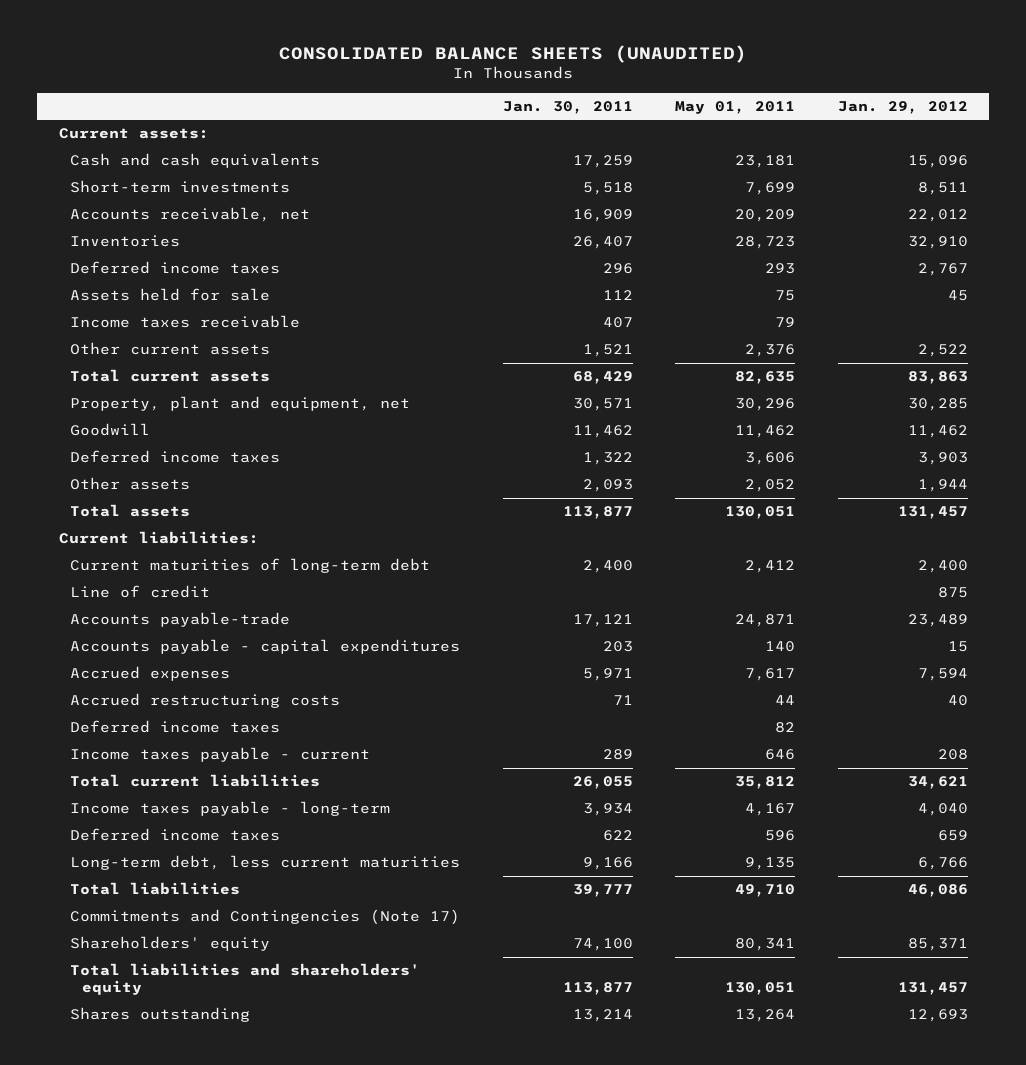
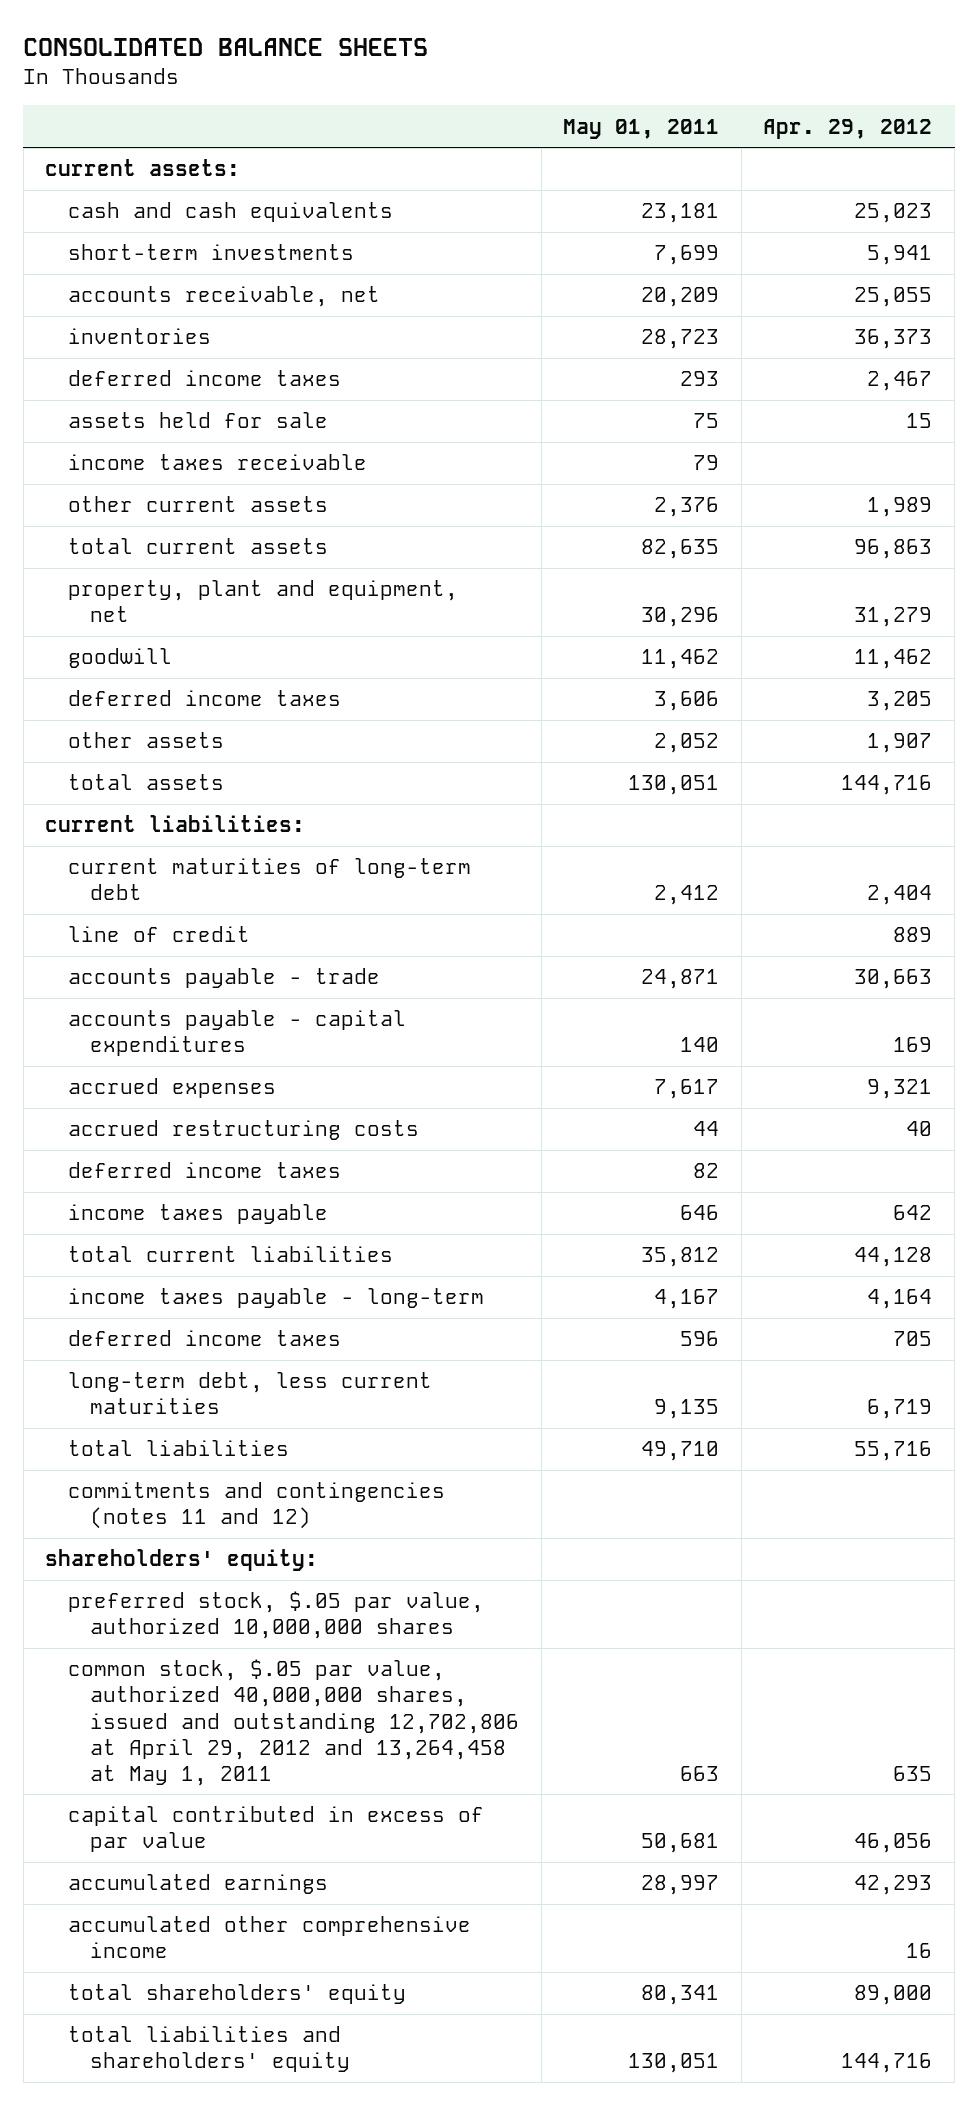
[279,45,748,64] CONSOLIDATED BALANCE SHEETS (UNAUDITED) -> [23,37,429,56] CONSOLIDATED BALANCE SHEETS
[502,100,633,114] Jan. 30, 2011 -> none
[837,100,968,114] Jan. 29, 2012 -> none
none -> [763,118,933,139] Apr. 29, 2012
[70,1007,251,1023] Shares outstanding -> none
[58,128,209,140] Current assets: -> [45,159,241,177] current assets:
[70,153,321,169] Cash and cash equivalents -> [67,202,393,223] cash and cash equivalents
[70,180,291,194] Short-term investments -> [67,244,354,261] short-term investments
[70,207,311,223] Accounts receivable, net -> [67,286,380,308] accounts receivable, net
[70,235,181,248] Inventories -> [67,328,211,345] inventories
[70,261,281,275] Deferred income taxes -> [67,370,341,387] deferred income taxes
[70,288,271,302] Assets held for sale -> [67,412,328,429] assets held for sale
[70,315,301,329] Income taxes receivable -> [67,454,367,471] income taxes receivable
[70,342,271,356] Other current assets -> [67,496,328,513] other current assets
[70,369,271,383] Total current assets -> [67,538,328,555] total current assets
[70,396,411,412] Property, plant and equipment, net -> [67,580,458,623] property, plant and equipment, net
[70,423,151,437] Goodwill -> [67,648,172,669] goodwill
[70,450,281,464] Deferred income taxes -> [67,690,341,707] deferred income taxes
[70,477,191,491] Other assets -> [67,732,224,749] other assets
[70,504,191,518] Total assets -> [67,774,224,791] total assets
[58,531,259,545] Current liabilities: -> [45,815,306,833] current liabilities:
[70,558,431,574] Current maturities of long-term debt -> [67,858,471,901] current maturities of long-term debt
[70,585,211,599] Line of credit -> [67,926,250,943] line of credit
[70,612,291,628] Accounts payable-trade -> [67,968,380,989] accounts payable - trade
[70,639,461,655] Accounts payable - capital expenditures -> [67,1010,406,1057] accounts payable - capital expenditures
[70,666,231,682] Accrued expenses -> [67,1078,276,1099] accrued expenses
[70,693,341,709] Accrued restructuring costs -> [67,1120,419,1141] accrued restructuring costs
[70,720,281,734] Deferred income taxes -> [67,1162,341,1179] deferred income taxes
[70,747,371,763] Income taxes payable - current -> [67,1204,328,1225] income taxes payable
[70,774,321,788] Total current liabilities -> [67,1246,393,1263] total current liabilities
[70,801,391,817] Income taxes payable - long-term -> [67,1288,484,1309] income taxes payable - long-term
[70,828,281,842] Deferred income taxes -> [67,1330,341,1347] deferred income taxes
[70,855,461,871] Long-term debt, less current maturities -> [67,1372,432,1415] long-term debt, less current maturities
[70,882,241,896] Total liabilities -> [67,1440,289,1457] total liabilities
[70,909,461,926] Commitments and Contingencies (Note 17) -> [67,1482,445,1530] commitments and contingencies (notes 11 and 12)
none -> [45,1549,319,1572] shareholders' equity:
none -> [67,1591,484,1640] preferred stock, $.05 par value, authorized 10,000,000 shares
none -> [67,1659,520,1786] common stock, $.05 par value, authorized 40,000,000 shares, issued and outstanding 12,702,806 at April 29, 2012 and 13,264,458 at May 1, 2011
none -> [67,1806,484,1853] capital contributed in excess of par value
none -> [67,1874,328,1895] accumulated earnings
none -> [67,1916,471,1959] accumulated other comprehensive income
[70,936,271,952] Shareholders' equity -> [67,1984,406,2005] total shareholders' equity
[70,963,421,996] Total liabilities and shareholders' equity -> [67,2026,351,2073] total liabilities and shareholders' equity

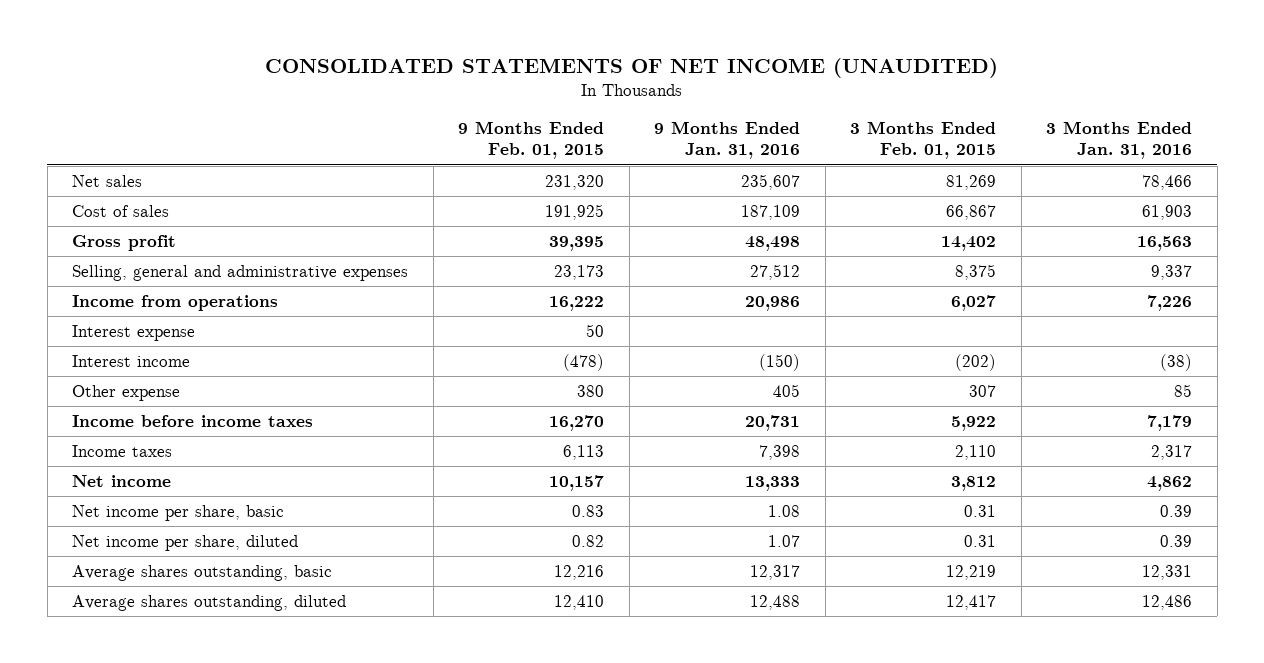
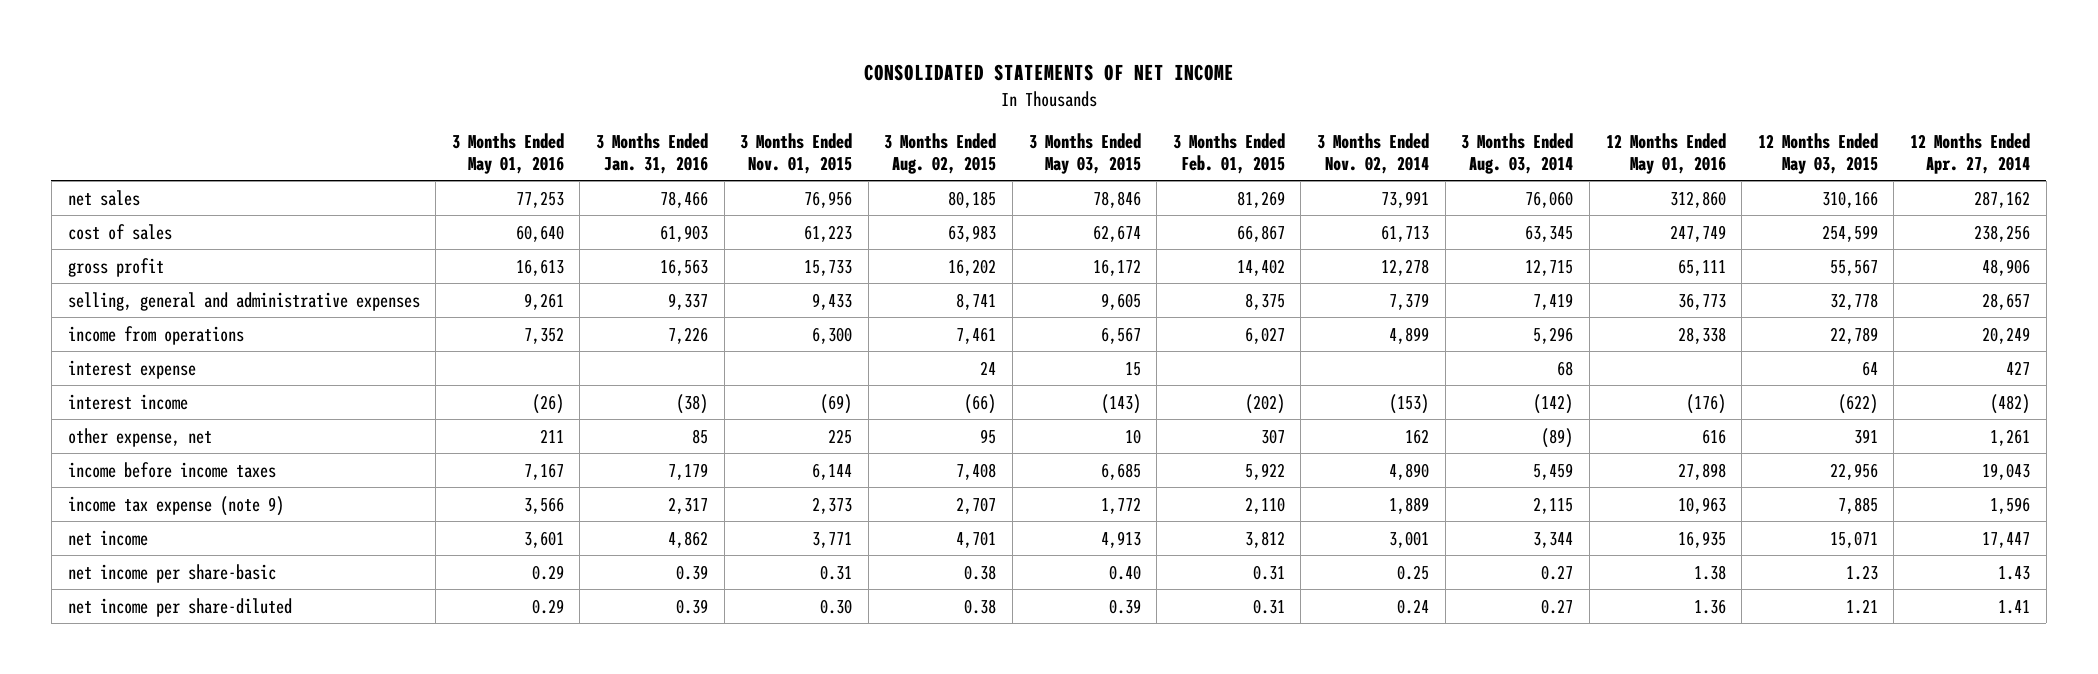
[265,58,999,79] CONSOLIDATED STATEMENTS OF NET INCOME (UNAUDITED) -> [863,64,1234,82] CONSOLIDATED STATEMENTS OF NET INCOME
[458,121,605,160] 9 Months Ended Feb. 01, 2015 -> none
[654,121,801,160] 9 Months Ended Jan. 31, 2016 -> none
none -> [451,132,564,174] 3 Months Ended May 01, 2016
none -> [740,132,853,174] 3 Months Ended Nov. 01, 2015
none -> [884,132,997,174] 3 Months Ended Aug. 02, 2015
none -> [1028,132,1141,174] 3 Months Ended May 03, 2015
none -> [1317,132,1430,174] 3 Months Ended Nov. 02, 2014
none -> [1461,132,1574,174] 3 Months Ended Aug. 03, 2014
none -> [1605,132,1726,174] 12 Months Ended May 01, 2016
none -> [1757,132,1878,174] 12 Months Ended May 03, 2015
none -> [1909,132,2030,174] 12 Months Ended Apr. 27, 2014
[72,565,333,582] Average shares outstanding, basic -> none
[72,595,347,612] Average shares outstanding, diluted -> none
[72,175,143,188] Net sales -> [67,189,140,206] net sales
[72,205,170,218] Cost of sales -> [67,223,172,240] cost of sales
[72,235,177,252] Gross profit -> [67,257,164,277] gross profit
[72,265,409,282] Selling, general and administrative expenses -> [67,291,420,311] selling, general and administrative expenses
[72,295,279,312] Income from operations -> [67,325,244,345] income from operations
[72,325,196,342] Interest expense -> [67,359,196,379] interest expense
[72,355,191,368] Interest income -> [67,393,188,410] interest income
[72,385,181,402] Other expense -> [67,427,212,447] other expense, net
[72,415,314,428] Income before income taxes -> [67,461,276,478] income before income taxes
[72,445,173,458] Income taxes -> [67,495,284,516] income tax expense (note 9)
[72,475,172,488] Net income -> [67,529,148,546] net income
[72,505,285,522] Net income per share, basic -> [67,563,276,583] net income per share-basic
[72,535,299,552] Net income per share, diluted -> [67,597,292,617] net income per share-diluted

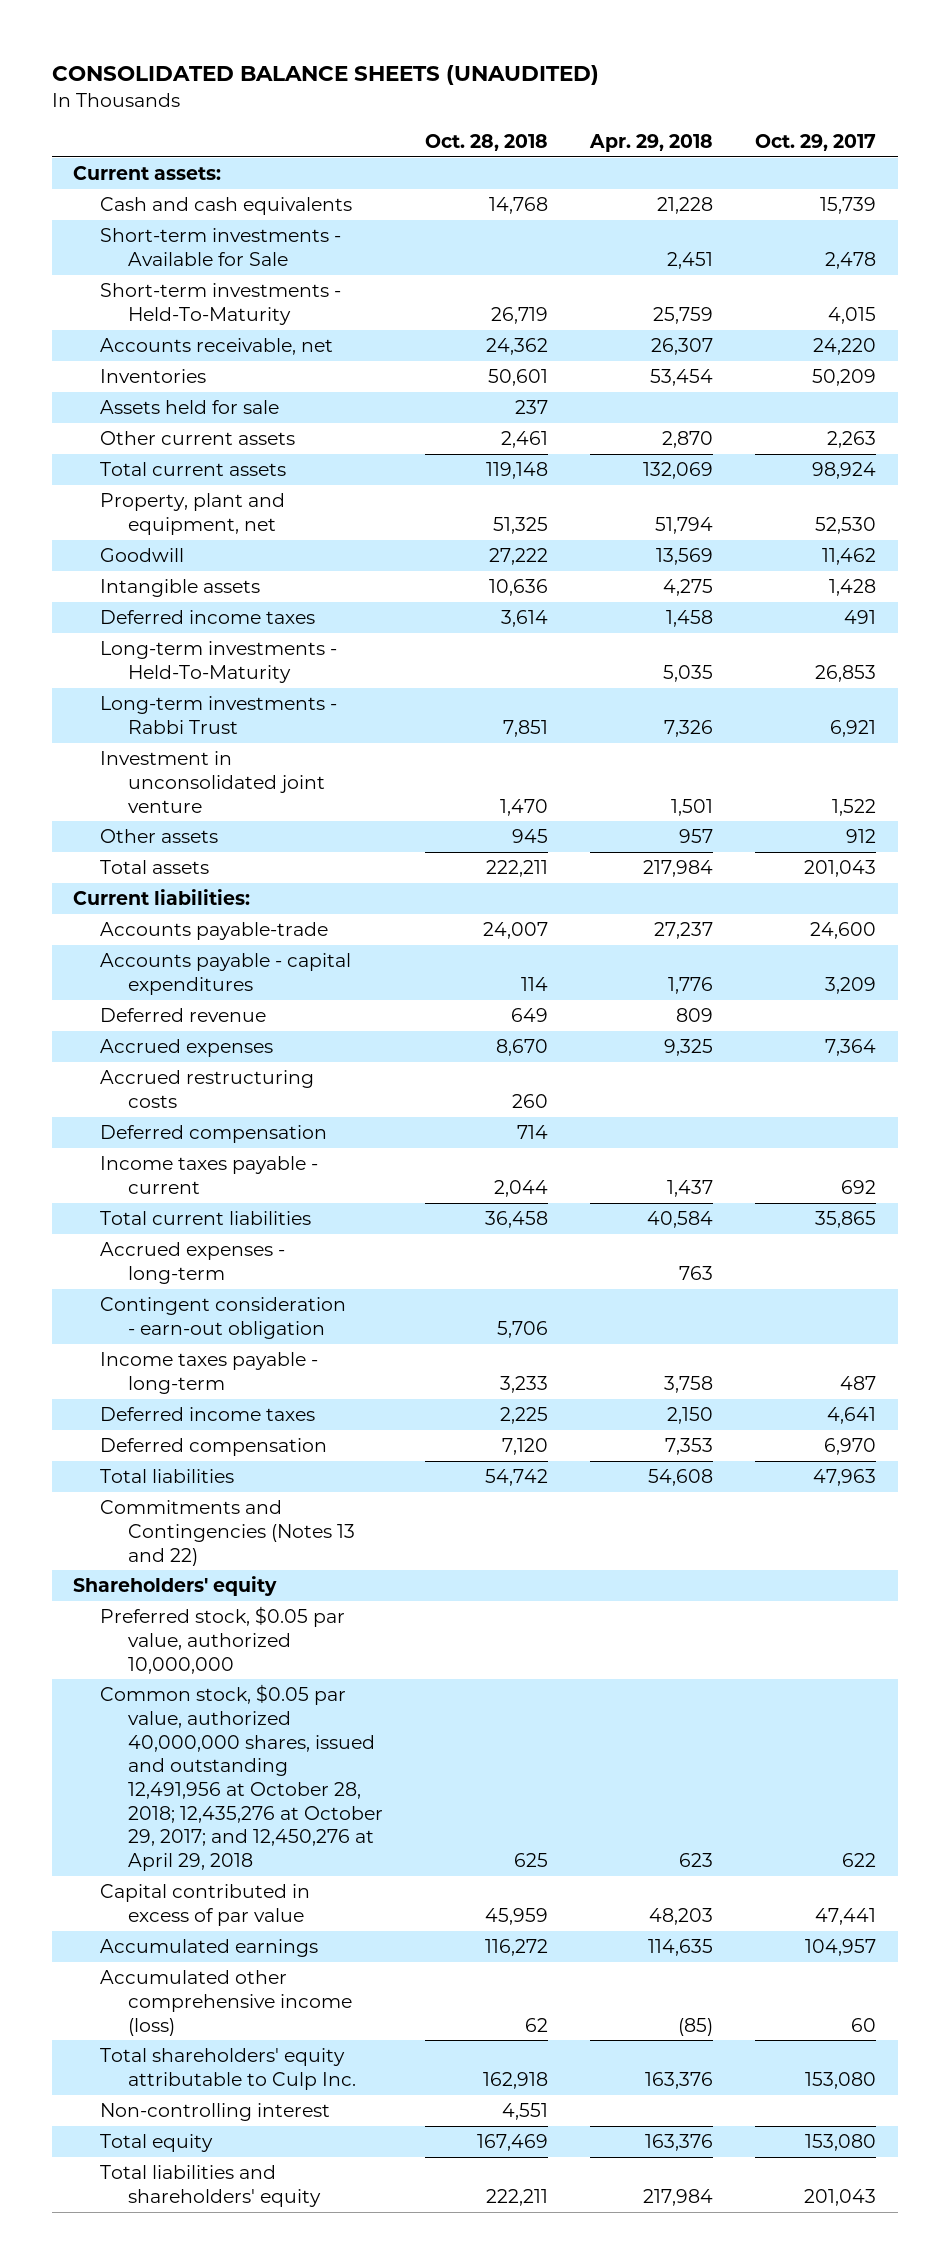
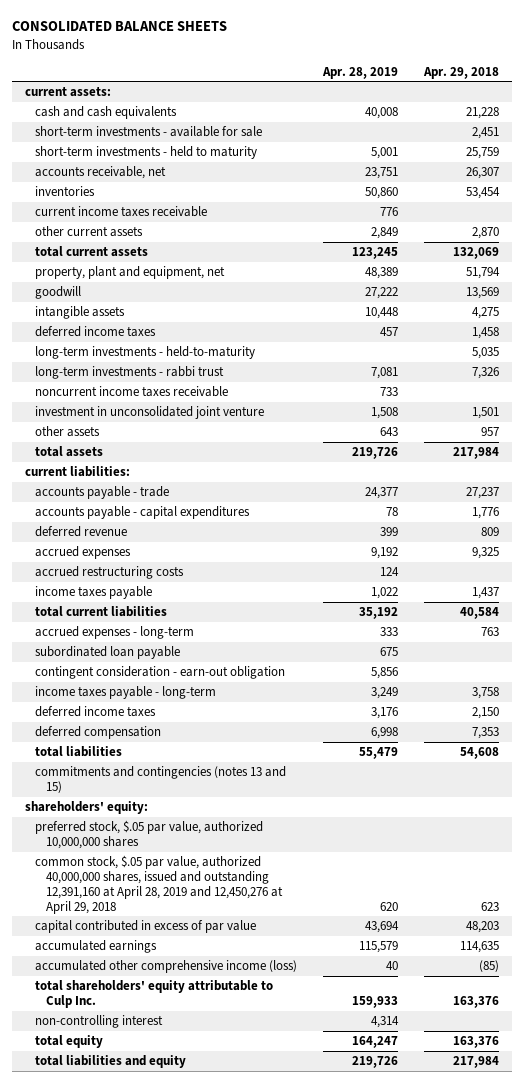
[52,65,600,86] CONSOLIDATED BALANCE SHEETS (UNAUDITED) -> [11,21,227,32] CONSOLIDATED BALANCE SHEETS
[424,133,548,151] Oct. 28, 2018 -> none
[755,133,877,151] Oct. 29, 2017 -> none
none -> [322,66,399,79] Apr. 28, 2019
[100,400,280,415] Assets held for sale -> none
[100,1125,328,1144] Deferred compensation -> none
[73,166,222,181] Current assets: -> [24,87,111,98] current assets:
[100,197,353,216] Cash and cash equivalents -> [35,106,178,120] cash and cash equivalents
[100,228,342,266] Short-term investments - Available for Sale -> [35,126,263,138] short-term investments - available for sale
[100,283,342,325] Short-term investments - Held-To-Maturity -> [35,146,258,160] short-term investments - held to maturity
[100,338,334,356] Accounts receivable, net -> [35,166,167,180] accounts receivable, net
[100,369,207,384] Inventories -> [35,186,96,197] inventories
none -> [35,206,208,218] current income taxes receivable
[100,431,296,446] Other current assets -> [35,226,144,238] other current assets
[100,462,287,477] Total current assets -> [35,246,149,258] total current assets
[100,493,286,535] Property, plant and equipment, net -> [35,266,226,280] property, plant and equipment, net
[100,548,185,563] Goodwill -> [35,286,82,300] goodwill
[100,579,261,598] Intangible assets -> [35,306,126,320] intangible assets
[100,610,316,625] Deferred income taxes -> [35,326,157,338] deferred income taxes
[100,641,338,683] Long-term investments - Held-To-Maturity -> [35,346,256,360] long-term investments - held-to-maturity
[100,696,338,734] Long-term investments - Rabbi Trust -> [35,366,225,380] long-term investments - rabbi trust
none -> [35,386,229,398] noncurrent income taxes receivable
[100,751,325,813] Investment in unconsolidated joint venture -> [35,406,265,420] investment in unconsolidated joint venture
[100,829,219,844] Other assets -> [35,426,101,438] other assets
[100,860,210,875] Total assets -> [35,446,104,458] total assets
[73,889,251,906] Current liabilities: -> [24,466,130,478] current liabilities:
[100,922,329,941] Accounts payable-trade -> [35,486,170,500] accounts payable - trade
[100,953,352,995] Accounts payable - capital expenditures -> [35,506,251,520] accounts payable - capital expenditures
[100,1008,267,1023] Deferred revenue -> [35,526,128,538] deferred revenue
[100,1039,274,1058] Accrued expenses -> [35,546,132,560] accrued expenses
[100,1070,315,1108] Accrued restructuring costs -> [35,566,185,580] accrued restructuring costs
[100,1156,319,1194] Income taxes payable - current -> [35,586,153,600] income taxes payable
[100,1211,312,1226] Total current liabilities -> [35,606,168,618] total current liabilities
[100,1242,286,1284] Accrued expenses - long-term -> [35,626,195,640] accrued expenses - long-term
none -> [35,646,181,660] subordinated loan payable
[100,1297,347,1339] Contingent consideration - earn-out obligation -> [35,666,286,680] contingent consideration - earn-out obligation
[100,1352,319,1394] Income taxes payable - long-term -> [35,686,217,700] income taxes payable - long-term
[100,1407,316,1422] Deferred income taxes -> [35,706,157,718] deferred income taxes
[100,1438,328,1457] Deferred compensation -> [35,726,162,740] deferred compensation
[100,1469,235,1484] Total liabilities -> [35,746,123,758] total liabilities
[100,1500,355,1566] Commitments and Contingencies (Notes 13 and 22) -> [35,766,287,793] commitments and contingencies (notes 13 and 15)
[73,1576,278,1597] Shareholders' equity -> [24,801,148,815] shareholders' equity:
[100,1606,346,1674] Preferred stock, $0.05 par value, authorized 10,000,000 -> [35,820,264,849] preferred stock, $.05 par value, authorized 10,000,000 shares
[100,1684,383,1871] Common stock, $0.05 par value, authorized 40,000,000 shares, issued and outstanding 12,491,956 at October 28, 2018; 12,435,276 at October 29, 2017; and 12,450,276 at April 29, 2018 -> [35,855,283,914] common stock, $.05 par value, authorized 40,000,000 shares, issued and outstanding 12,391,160 at April 28, 2019 and 12,450,276 at April 29, 2018
[100,1884,311,1926] Capital contributed in excess of par value -> [35,920,257,934] capital contributed in excess of par value
[100,1939,319,1958] Accumulated earnings -> [35,940,158,954] accumulated earnings
[100,1970,352,2036] Accumulated other comprehensive income (loss) -> [35,960,298,974] accumulated other comprehensive income (loss)
[100,2048,356,2090] Total shareholders' equity attributable to Culp Inc. -> [35,980,274,1008] total shareholders' equity attributable to Culp Inc.
[100,2103,331,2122] Non-controlling interest -> [35,1015,164,1029] non-controlling interest
[100,2134,214,2153] Total equity -> [35,1035,104,1049] total equity
[100,2165,321,2207] Total liabilities and shareholders' equity -> [35,1055,187,1069] total liabilities and equity

